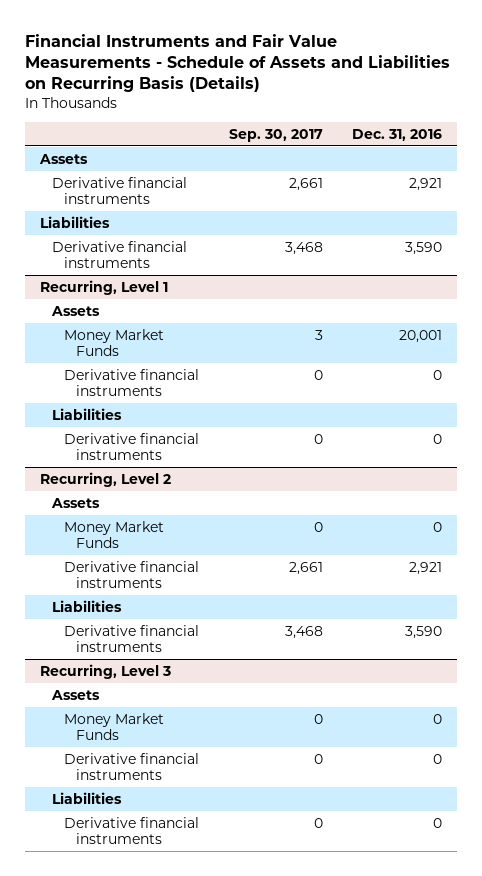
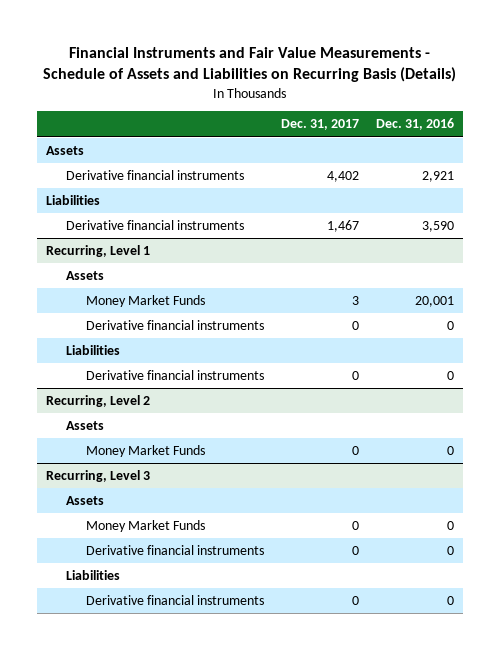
[228,128,323,142] Sep. 30, 2017 -> none
none -> [281,119,360,131] Dec. 31, 2017
[63,560,199,589] Derivative financial instruments -> none
[51,599,122,612] Liabilities -> none
[63,624,199,653] Derivative financial instruments -> none

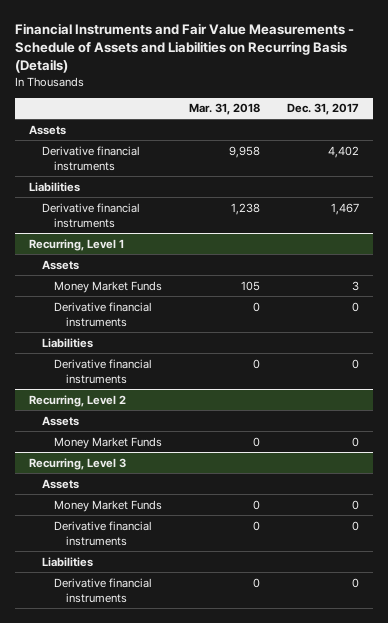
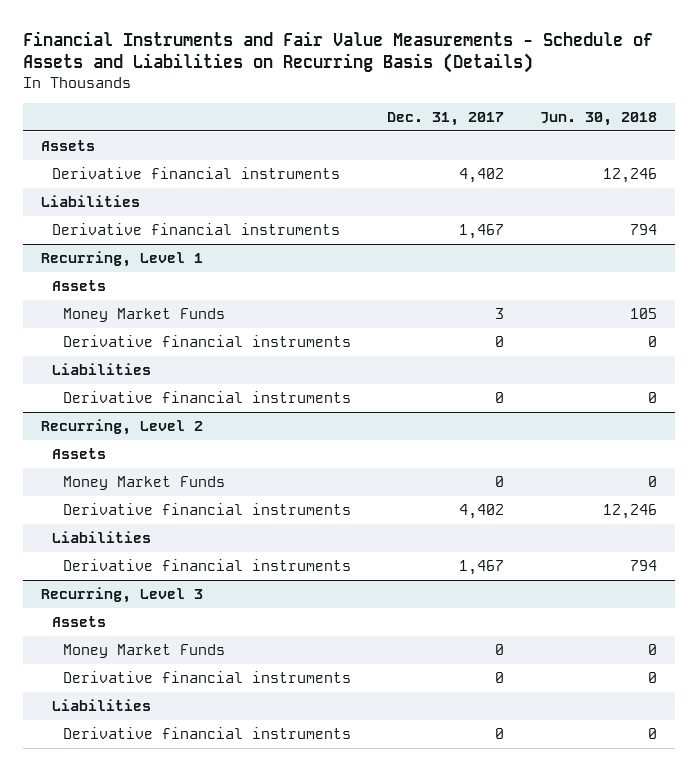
[189,103,261,116] Mar. 31, 2018 -> none
none -> [539,111,657,126] Jun. 30, 2018
none -> [63,503,352,516] Derivative financial instruments
none -> [52,531,152,544] Liabilities
none -> [63,559,352,572] Derivative financial instruments

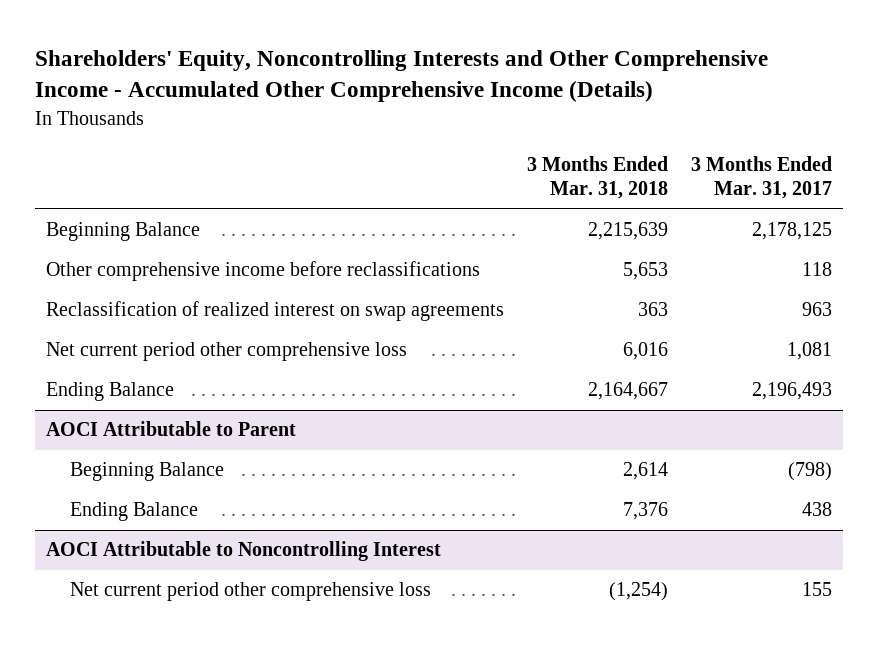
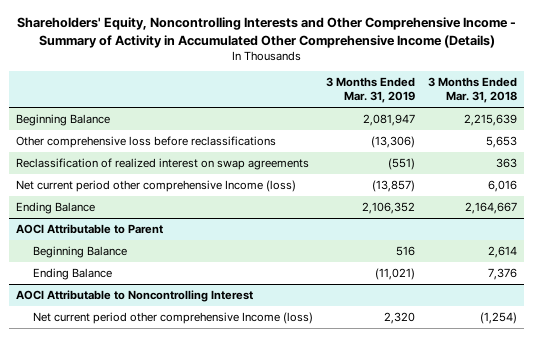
[34,50,768,103] Shareholders' Equity, Noncontrolling Interests and Other Comprehensive Income - Accumulated Other Comprehensive Income (Details) -> [16,17,516,48] Shareholders' Equity, Noncontrolling Interests and Other Comprehensive Income - Summary of Activity in Accumulated Other Comprehensive Income (Details)
[690,156,832,200] 3 Months Ended Mar. 31, 2017 -> none
none -> [326,77,416,104] 3 Months Ended Mar. 31, 2019
[46,261,481,282] Other comprehensive income before reclassifications -> [16,135,277,148] Other comprehensive loss before reclassifications
[46,342,408,362] Net current period other comprehensive loss -> [16,179,297,192] Net current period other comprehensive Income (loss)
[69,582,431,602] Net current period other comprehensive loss -> [32,311,313,324] Net current period other comprehensive Income (loss)

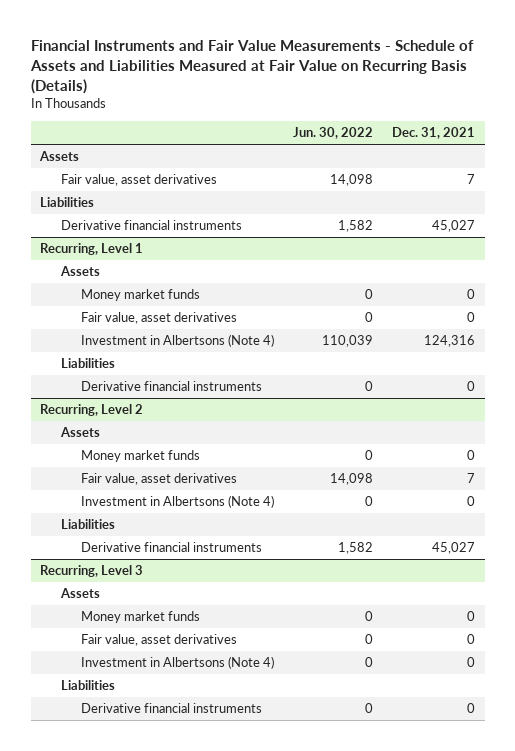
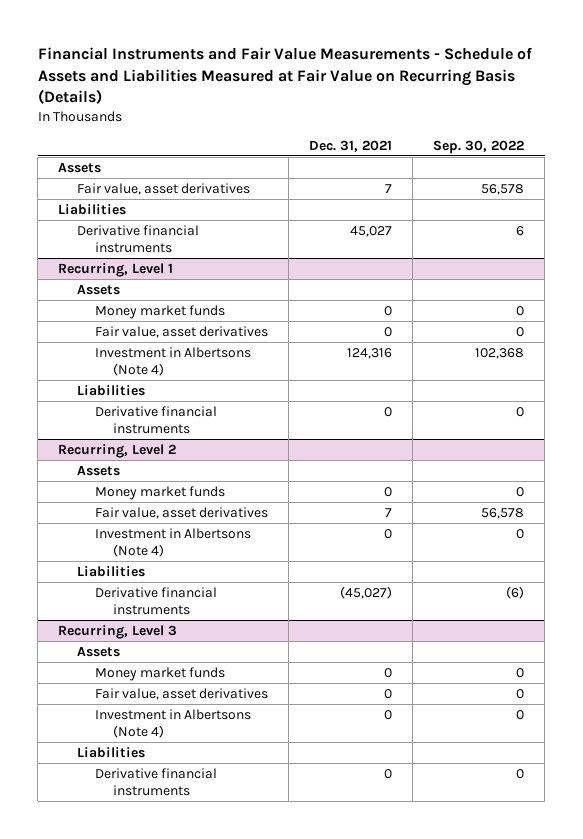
[292,127,373,140] Jun. 30, 2022 -> none
none -> [433,139,525,154] Sep. 30, 2022
[432,542,476,555] 45,027 -> [340,585,393,599] (45,027)

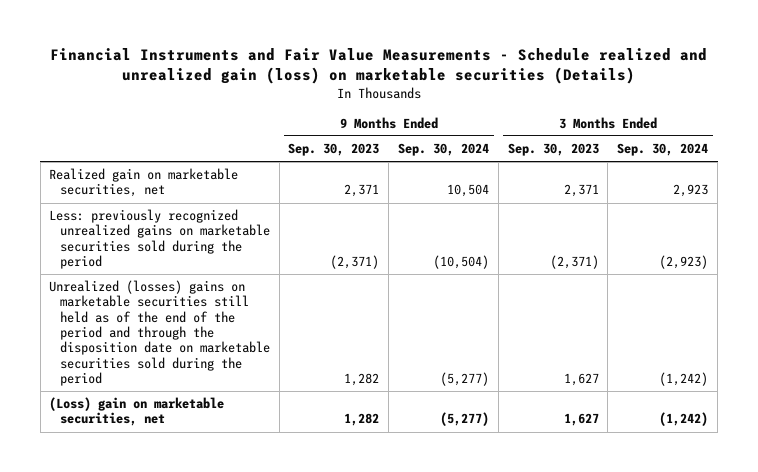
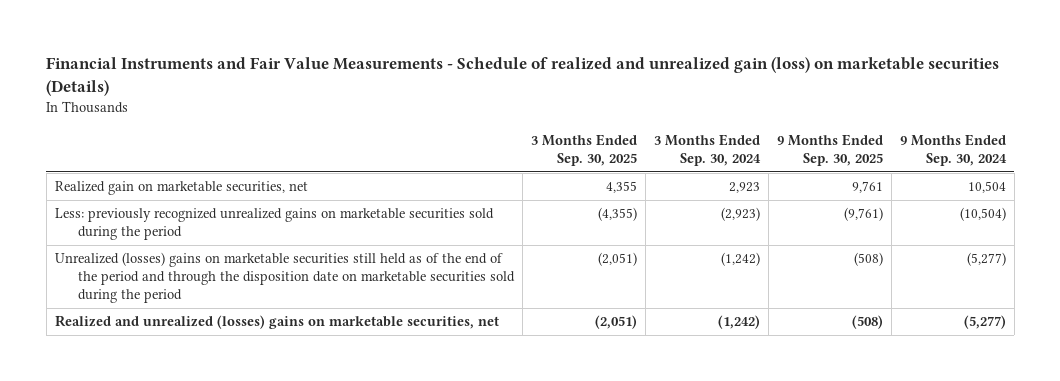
[49,48,707,85] Financial Instruments and Fair Value Measurements - Schedule realized and unrealized gain (loss) on marketable securities (Details) -> [46,57,1000,97] Financial Instruments and Fair Value Measurements - Schedule of realized and unrealized gain (loss) on marketable securities (Details)
[288,143,380,157] Sep. 30, 2023 -> none
[507,143,599,157] Sep. 30, 2023 -> none
none -> [530,134,637,166] 3 Months Ended Sep. 30, 2025
none -> [776,134,883,166] 9 Months Ended Sep. 30, 2025
[49,397,225,427] (Loss) gain on marketable securities, net -> [54,315,499,330] Realized and unrealized (losses) gains on marketable securities, net

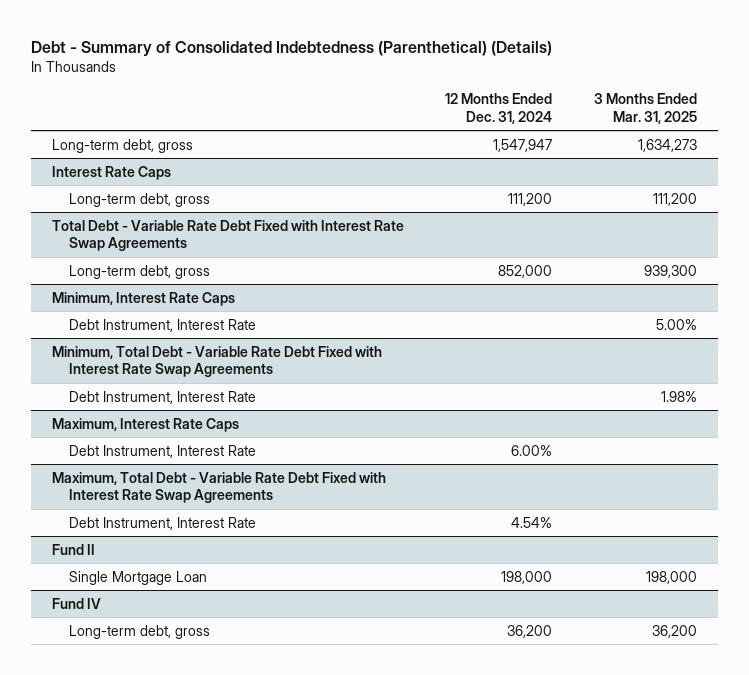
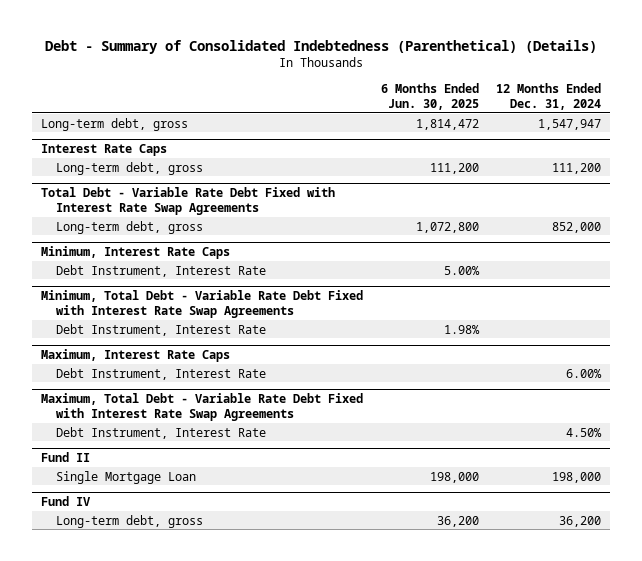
[594,93,698,124] 3 Months Ended Mar. 31, 2025 -> none
none -> [380,83,479,110] 6 Months Ended Jun. 30, 2025
[511,516,553,528] 4.54% -> [566,427,603,437] 4.50%

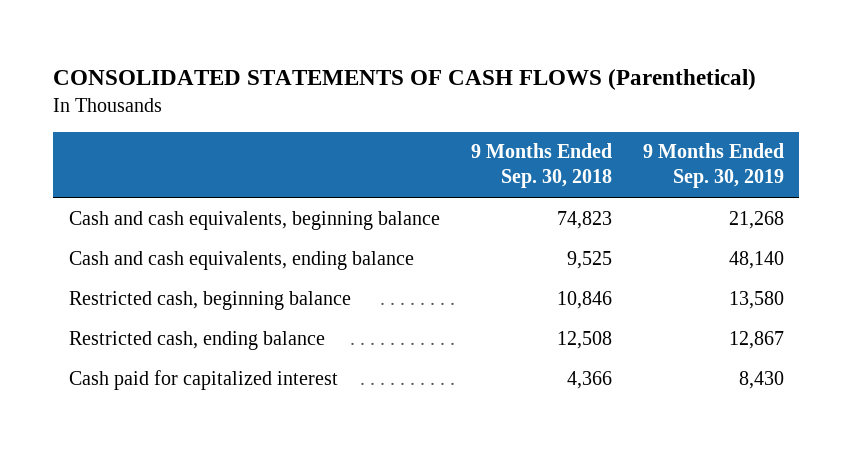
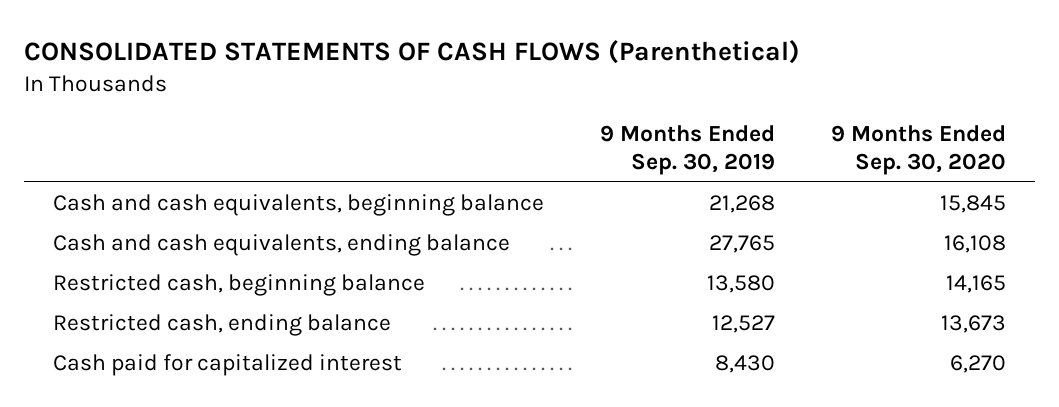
[470,143,612,189] 9 Months Ended Sep. 30, 2018 -> none
none -> [831,125,1007,175] 9 Months Ended Sep. 30, 2020
[728,250,784,269] 48,140 -> [709,235,776,254] 27,765
[728,330,784,349] 12,867 -> [712,315,776,334] 12,527

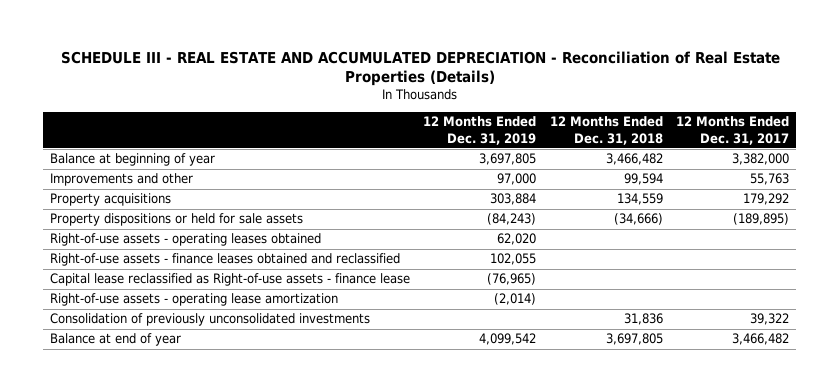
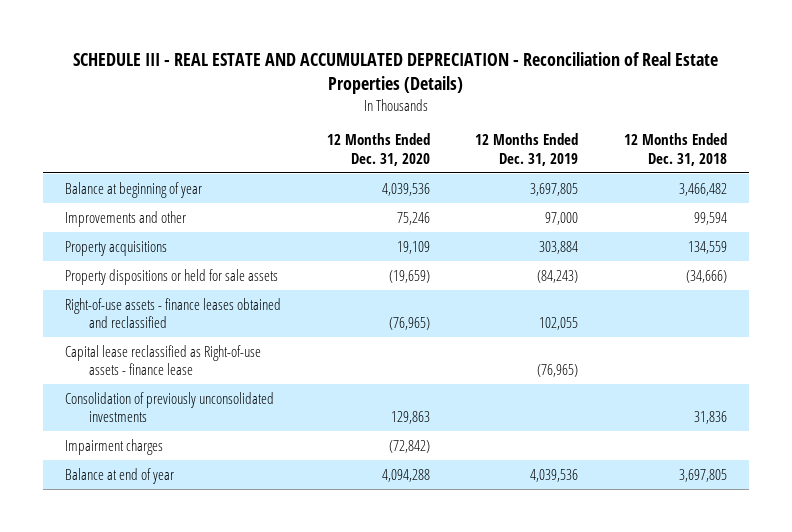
[676,116,790,145] 12 Months Ended Dec. 31, 2017 -> none
none -> [326,133,430,166] 12 Months Ended Dec. 31, 2020
[49,233,321,247] Right-of-use assets - operating leases obtained -> none
[49,293,338,307] Right-of-use assets - operating lease amortization -> none
none -> [65,438,164,455] Impairment charges
[479,333,537,346] 4,099,542 -> [530,468,579,482] 4,039,536

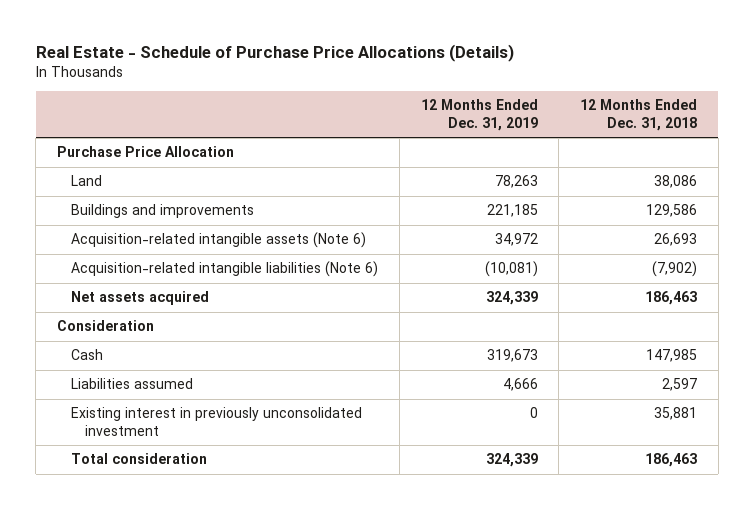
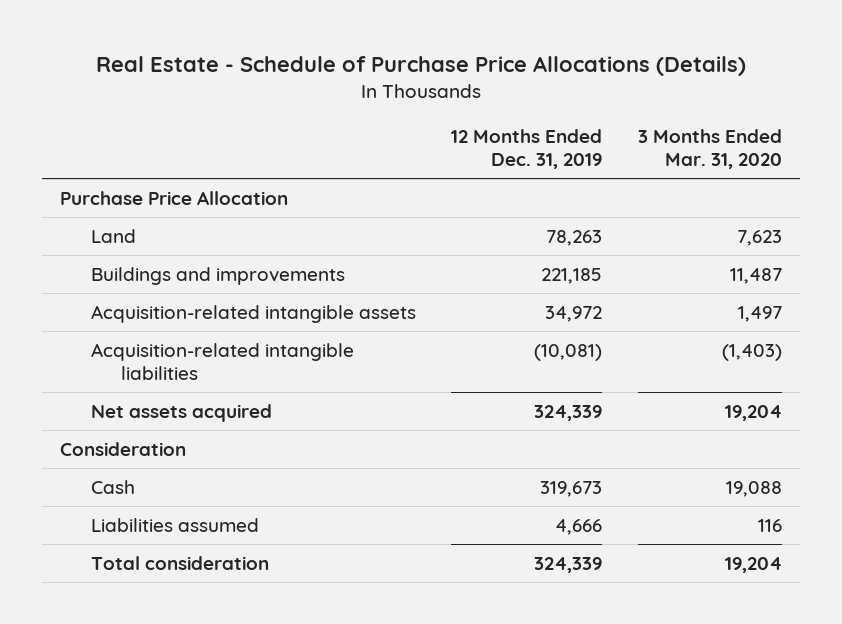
[580,99,698,132] 12 Months Ended Dec. 31, 2018 -> none
none -> [638,128,783,169] 3 Months Ended Mar. 31, 2020
[71,232,367,249] Acquisition-related intangible assets (Note 6) -> [90,304,416,323] Acquisition-related intangible assets
[71,261,379,278] Acquisition-related intangible liabilities (Note 6) -> [90,342,354,380] Acquisition-related intangible liabilities
[71,407,363,437] Existing interest in previously unconsolidated investment -> none

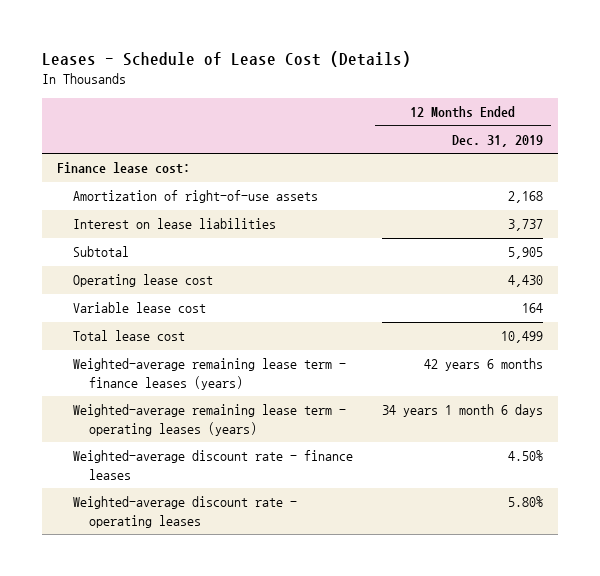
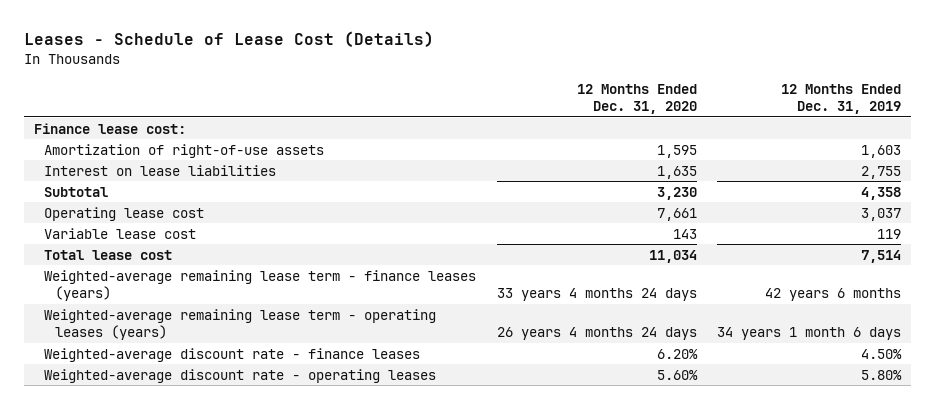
none -> [576,83,697,115] 12 Months Ended Dec. 31, 2020
[508,191,544,204] 2,168 -> [860,144,901,158] 1,603
[508,219,544,232] 3,737 -> [860,165,901,179] 2,755
[508,247,544,260] 5,905 -> [860,186,901,200] 4,358
[508,275,544,288] 4,430 -> [860,207,901,221] 3,037
[522,303,544,314] 164 -> [876,228,901,239] 119
[501,331,544,344] 10,499 -> [860,249,901,263] 7,514

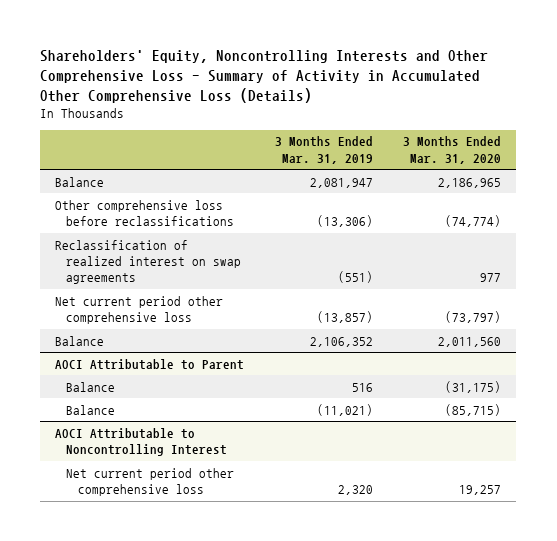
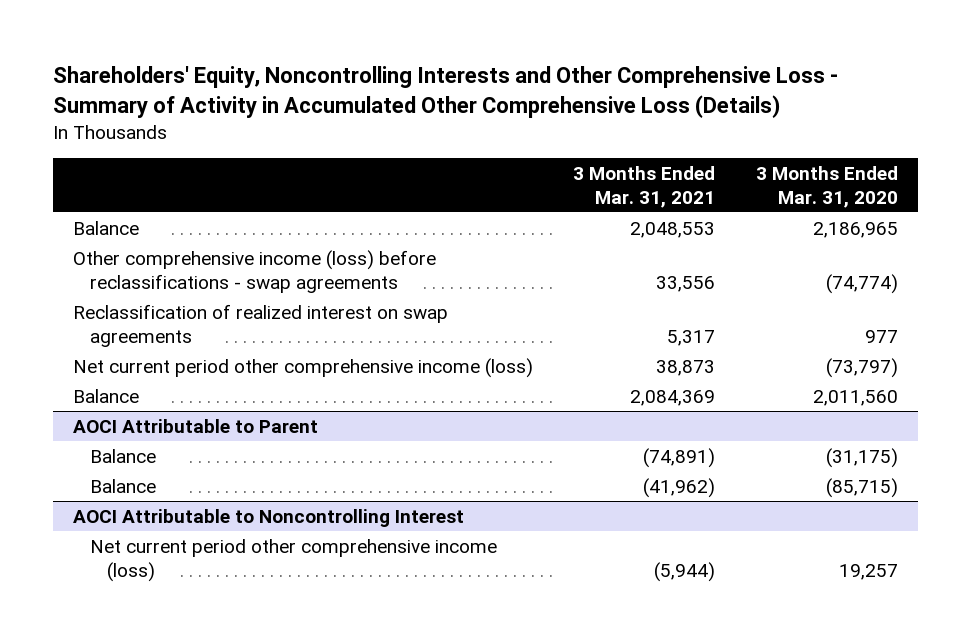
[274,136,373,164] 3 Months Ended Mar. 31, 2019 -> none
none -> [573,165,716,208] 3 Months Ended Mar. 31, 2021
[55,199,235,227] Other comprehensive loss before reclassifications -> [73,249,437,293] Other comprehensive income (loss) before reclassifications - swap agreements
[55,295,224,325] Net current period other comprehensive loss -> [73,357,534,378] Net current period other comprehensive income (loss)
[66,467,235,497] Net current period other comprehensive loss -> [90,538,498,582] Net current period other comprehensive income (loss)

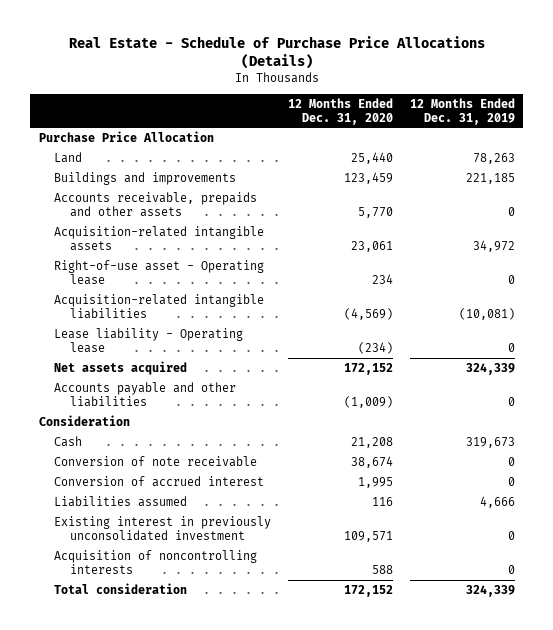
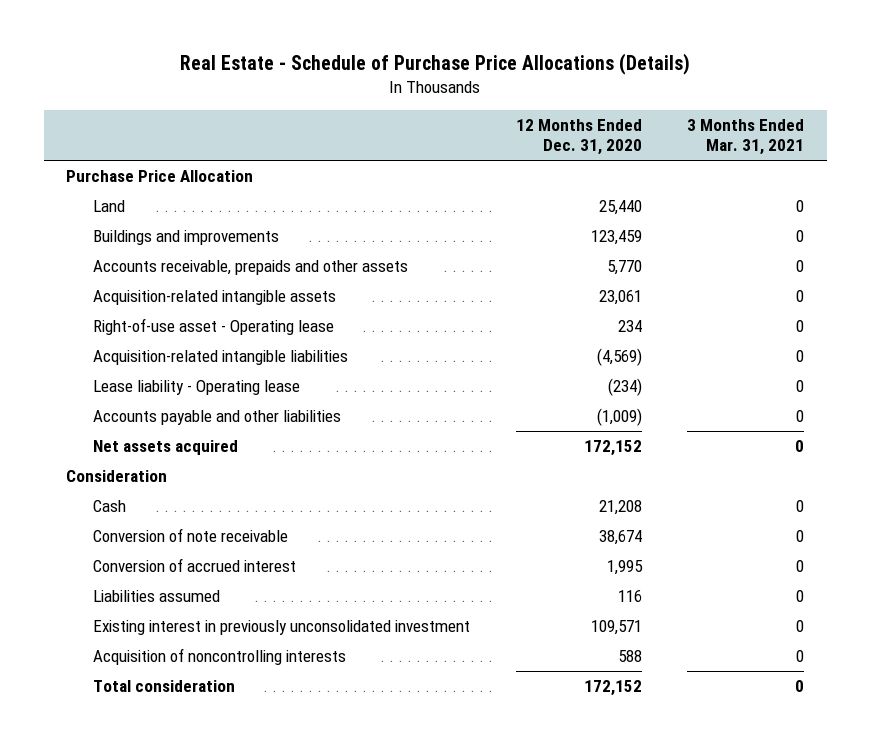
[409,97,515,125] 12 Months Ended Dec. 31, 2019 -> none
none -> [687,119,805,156] 3 Months Ended Mar. 31, 2021
[54,360,188,375] Net assets acquired -> [92,440,238,456] Net assets acquired

